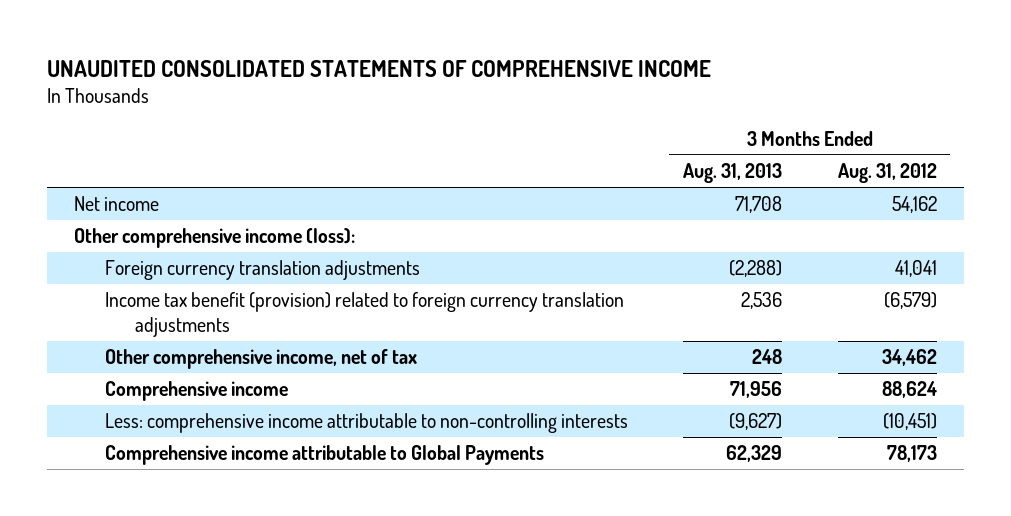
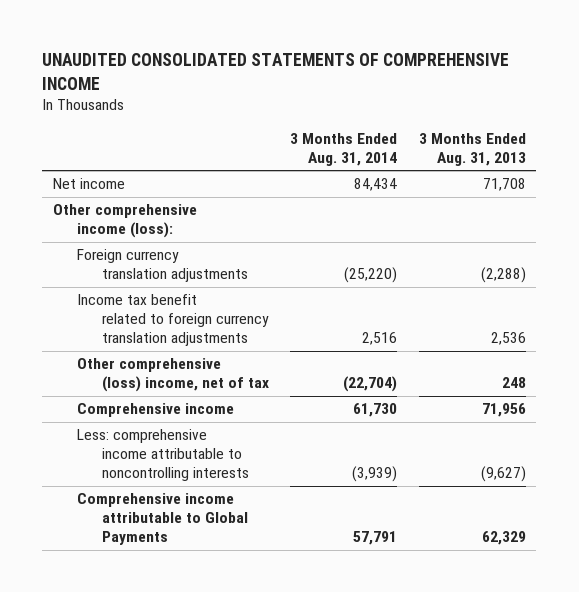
[837,163,937,184] Aug. 31, 2012 -> none
none -> [290,132,398,166] 3 Months Ended Aug. 31, 2014
[104,292,624,337] Income tax benefit (provision) related to foreign currency translation adjustments -> [77,294,269,347] Income tax benefit related to foreign currency translation adjustments
[104,349,417,370] Other comprehensive income, net of tax -> [77,358,269,393] Other comprehensive (loss) income, net of tax
[104,413,628,434] Less: comprehensive income attributable to non-controlling interests -> [77,429,249,482] Less: comprehensive income attributable to noncontrolling interests

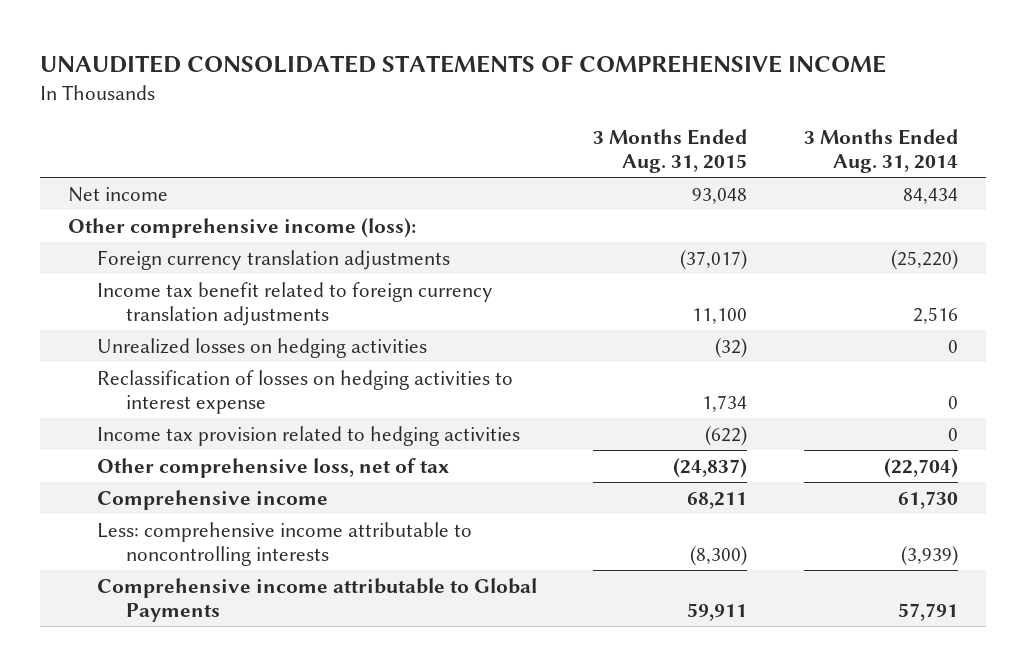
[418,132,526,166] 3 Months Ended Aug. 31, 2013 -> none
none -> [593,128,748,174] 3 Months Ended Aug. 31, 2015
none -> [97,337,428,358] Unrealized losses on hedging activities
none -> [97,369,514,415] Reclassification of losses on hedging activities to interest expense
none -> [97,425,521,446] Income tax provision related to hedging activities
[77,358,269,393] Other comprehensive (loss) income, net of tax -> [97,457,450,478] Other comprehensive loss, net of tax

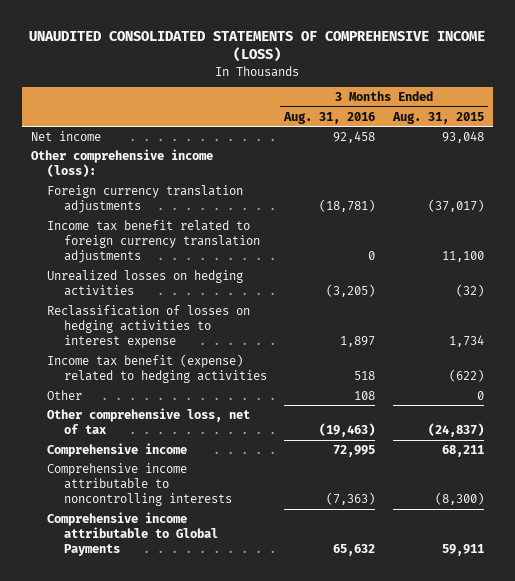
[40,55,887,74] UNAUDITED CONSOLIDATED STATEMENTS OF COMPREHENSIVE INCOME -> [29,30,486,63] UNAUDITED CONSOLIDATED STATEMENTS OF COMPREHENSIVE INCOME (LOSS)
[803,128,958,174] 3 Months Ended Aug. 31, 2014 -> none
none -> [283,111,376,124] Aug. 31, 2016
[97,425,521,446] Income tax provision related to hedging activities -> [47,353,267,384] Income tax benefit (expense) related to hedging activities
none -> [47,389,83,400] Other
[97,521,473,567] Less: comprehensive income attributable to noncontrolling interests -> [47,462,232,507] Comprehensive income attributable to noncontrolling interests

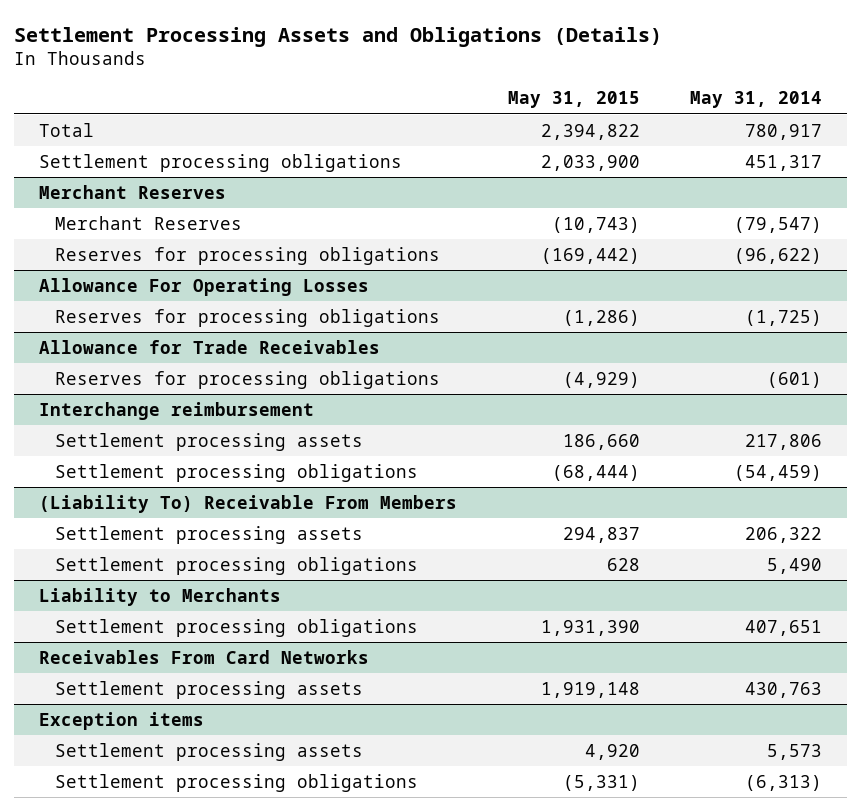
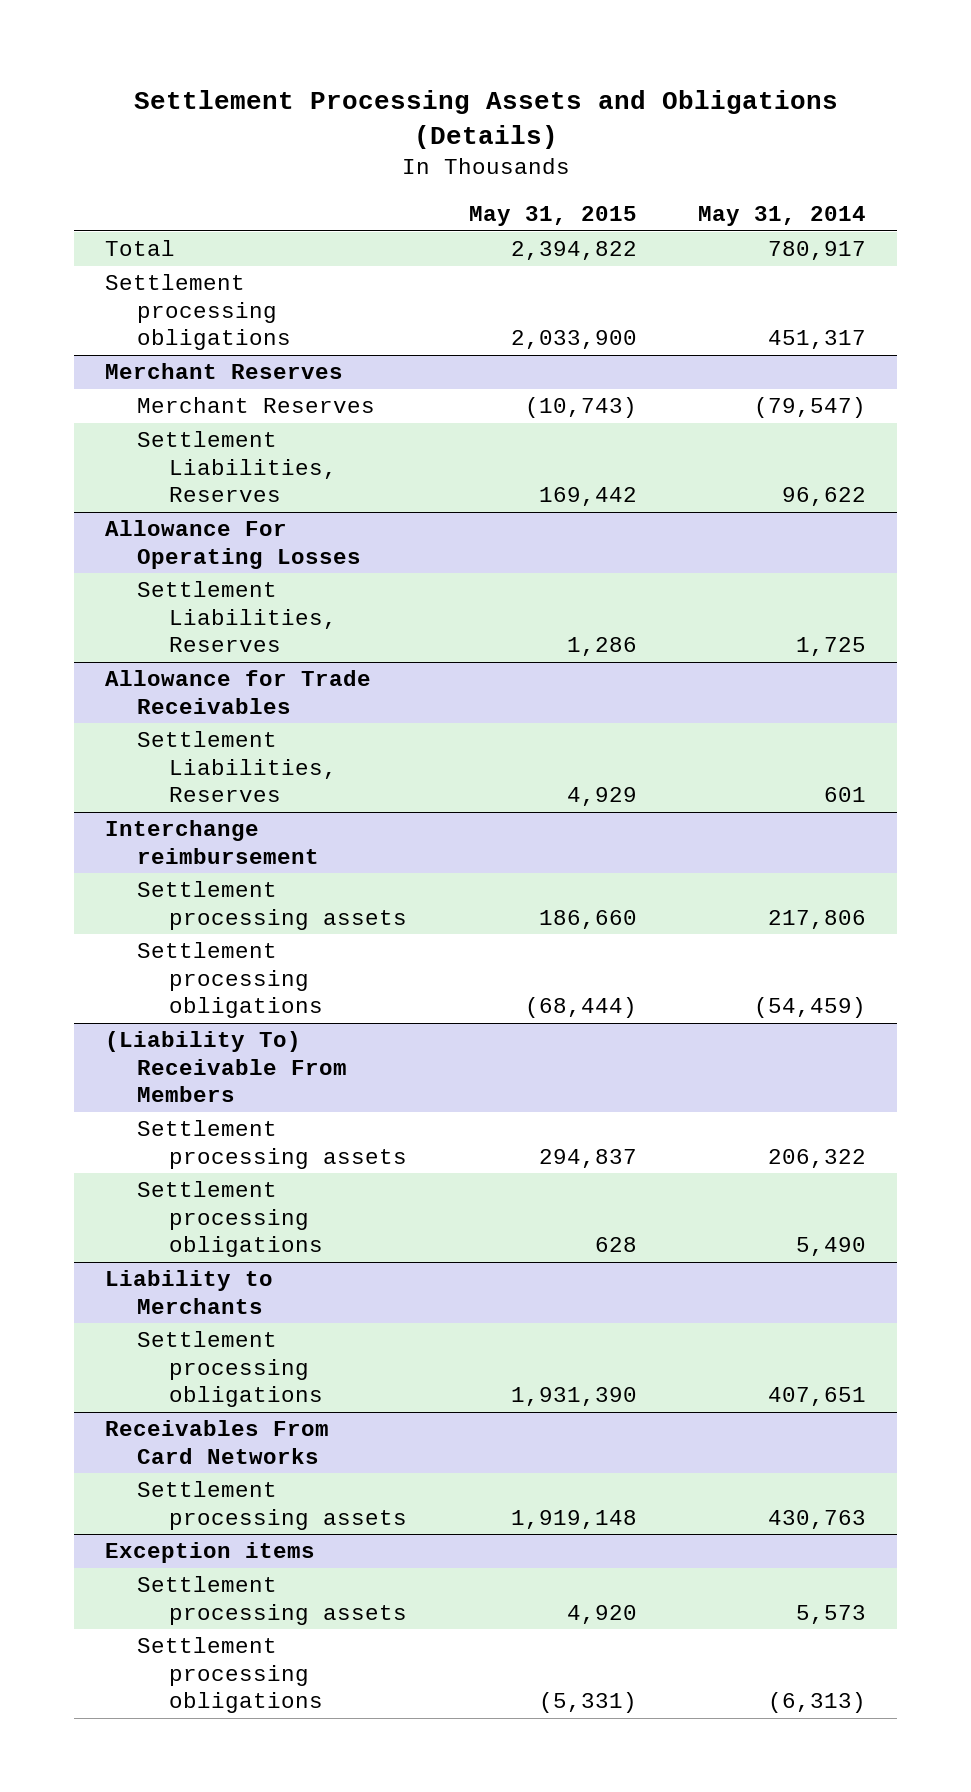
[54,246,440,265] Reserves for processing obligations -> none
none -> [136,431,337,503] Settlement Liabilities, Reserves
[54,308,440,327] Reserves for processing obligations -> none
none -> [136,581,337,653] Settlement Liabilities, Reserves
[54,370,440,389] Reserves for processing obligations -> none
none -> [136,731,337,803] Settlement Liabilities, Reserves

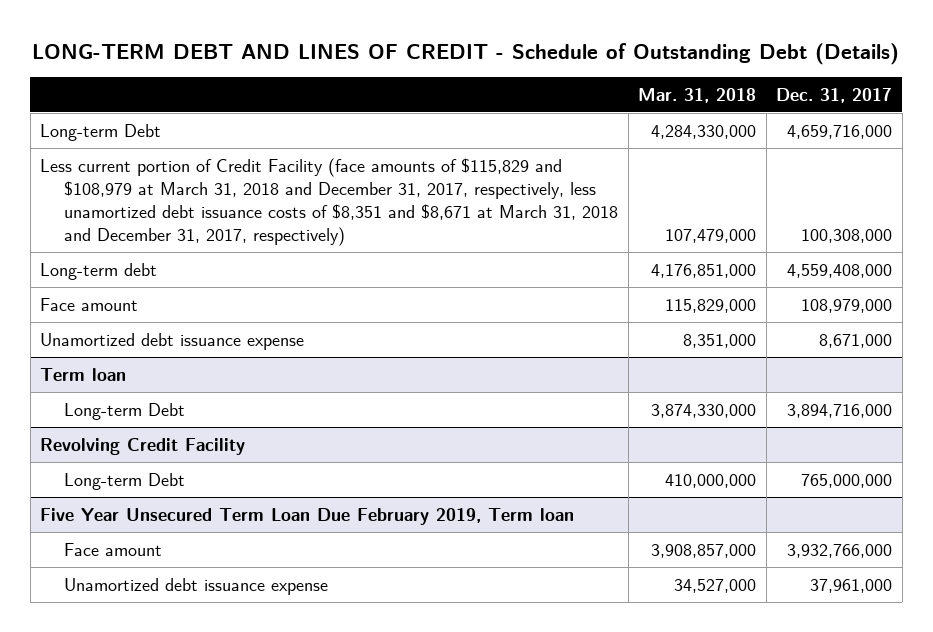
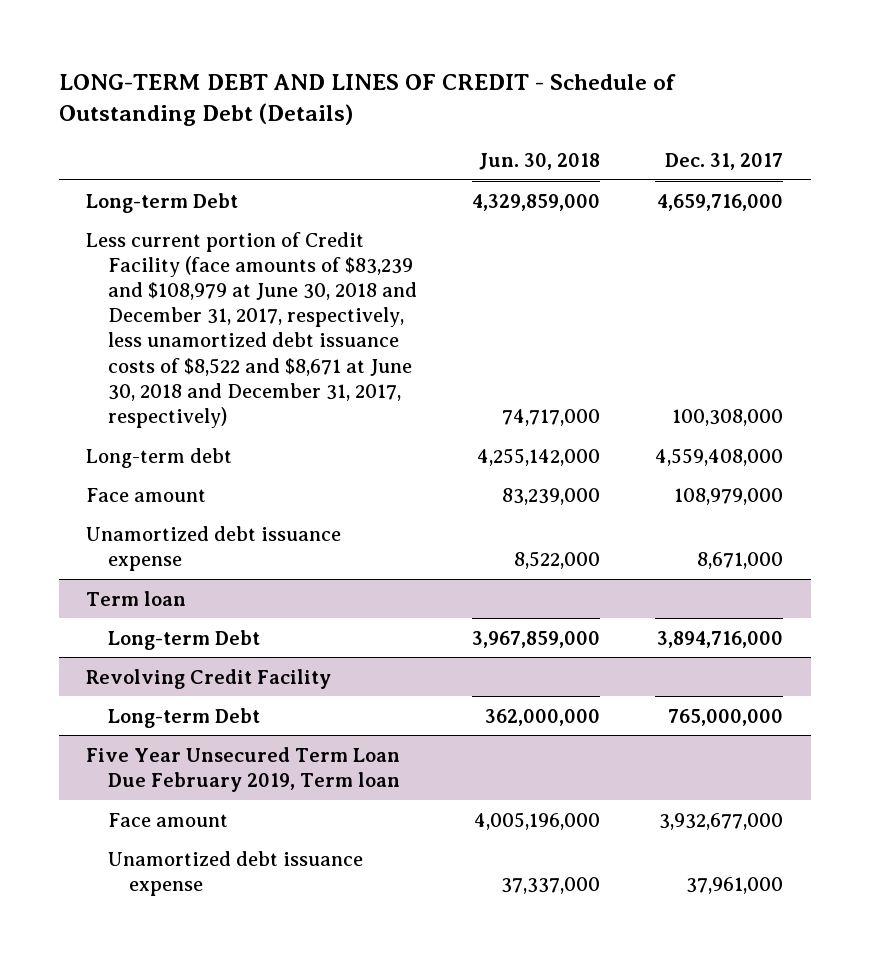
[638,87,757,103] Mar. 31, 2018 -> none
none -> [479,152,601,170] Jun. 30, 2018
[40,157,619,247] Less current portion of Credit Facility (face amounts of $115,829 and $108,979 at March 31, 2018 and December 31, 2017, respectively, less unamortized debt issuance costs of $8,351 and $8,671 at March 31, 2018 and December 31, 2017, respectively) -> [86,231,417,429] Less current portion of Credit Facility (face amounts of $83,239 and $108,979 at June 30, 2018 and December 31, 2017, respectively, less unamortized debt issuance costs of $8,522 and $8,671 at June 30, 2018 and December 31, 2017, respectively)
[787,543,893,558] 3,932,766,000 -> [659,812,784,830] 3,932,677,000

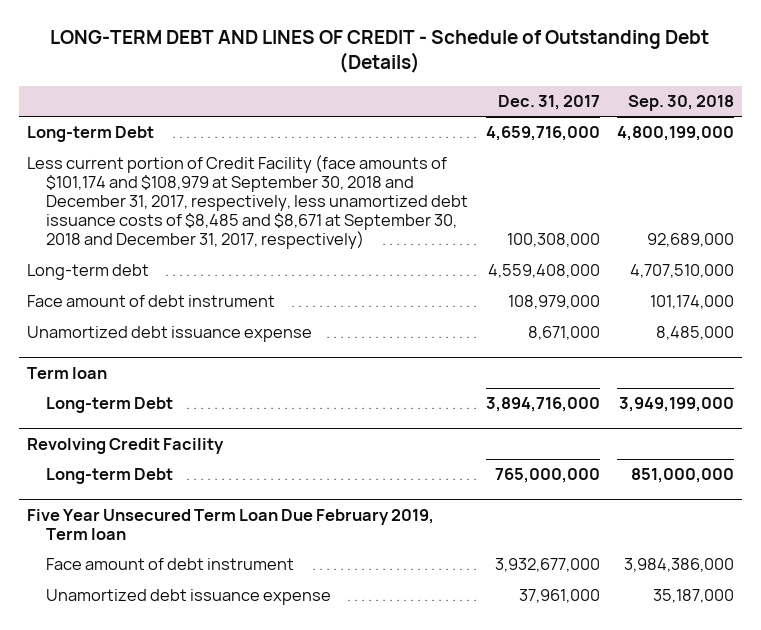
[479,152,601,170] Jun. 30, 2018 -> none
none -> [627,95,734,112] Sep. 30, 2018
[86,231,417,429] Less current portion of Credit Facility (face amounts of $83,239 and $108,979 at June 30, 2018 and December 31, 2017, respectively, less unamortized debt issuance costs of $8,522 and $8,671 at June 30, 2018 and December 31, 2017, respectively) -> [27,155,469,250] Less current portion of Credit Facility (face amounts of $101,174 and $108,979 at September 30, 2018 and December 31, 2017, respectively, less unamortized debt issuance costs of $8,485 and $8,671 at September 30, 2018 and December 31, 2017, respectively)
[86,487,207,502] Face amount -> [27,295,276,308] Face amount of debt instrument
[107,812,228,827] Face amount -> [46,558,295,571] Face amount of debt instrument

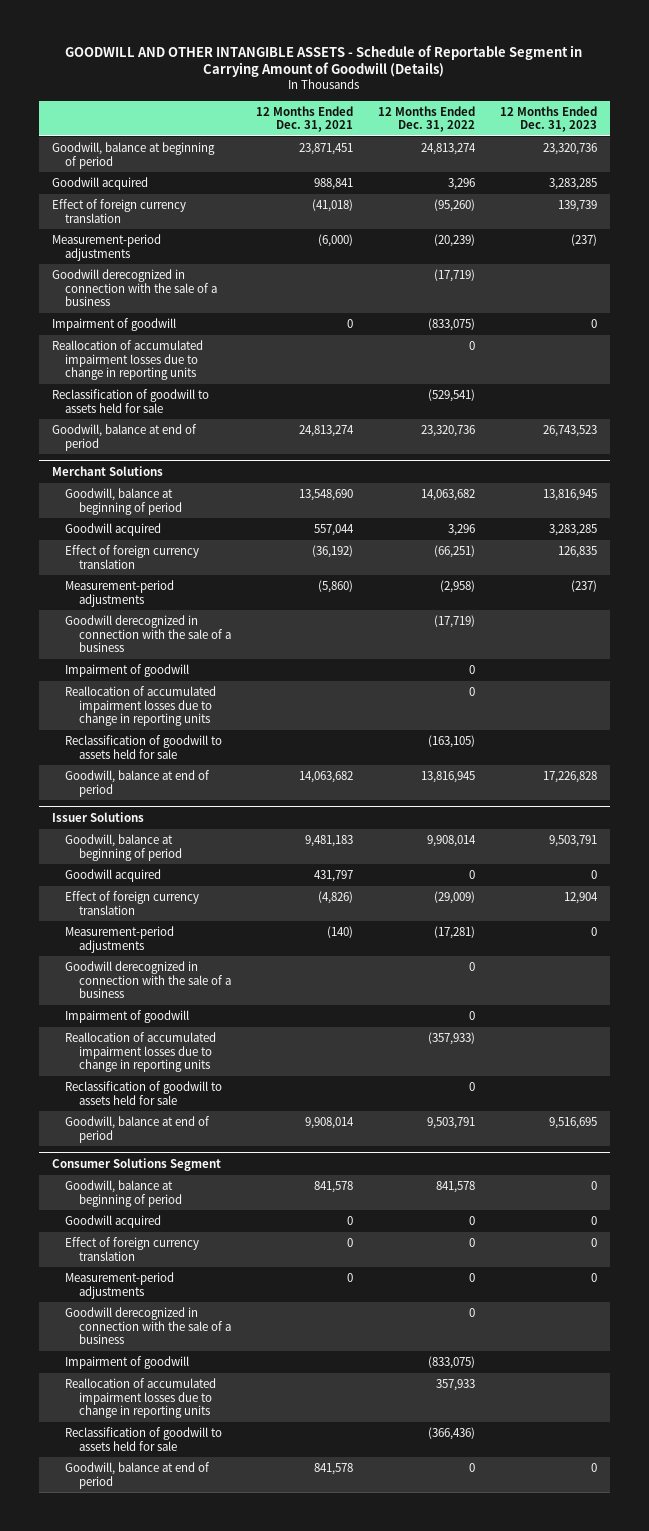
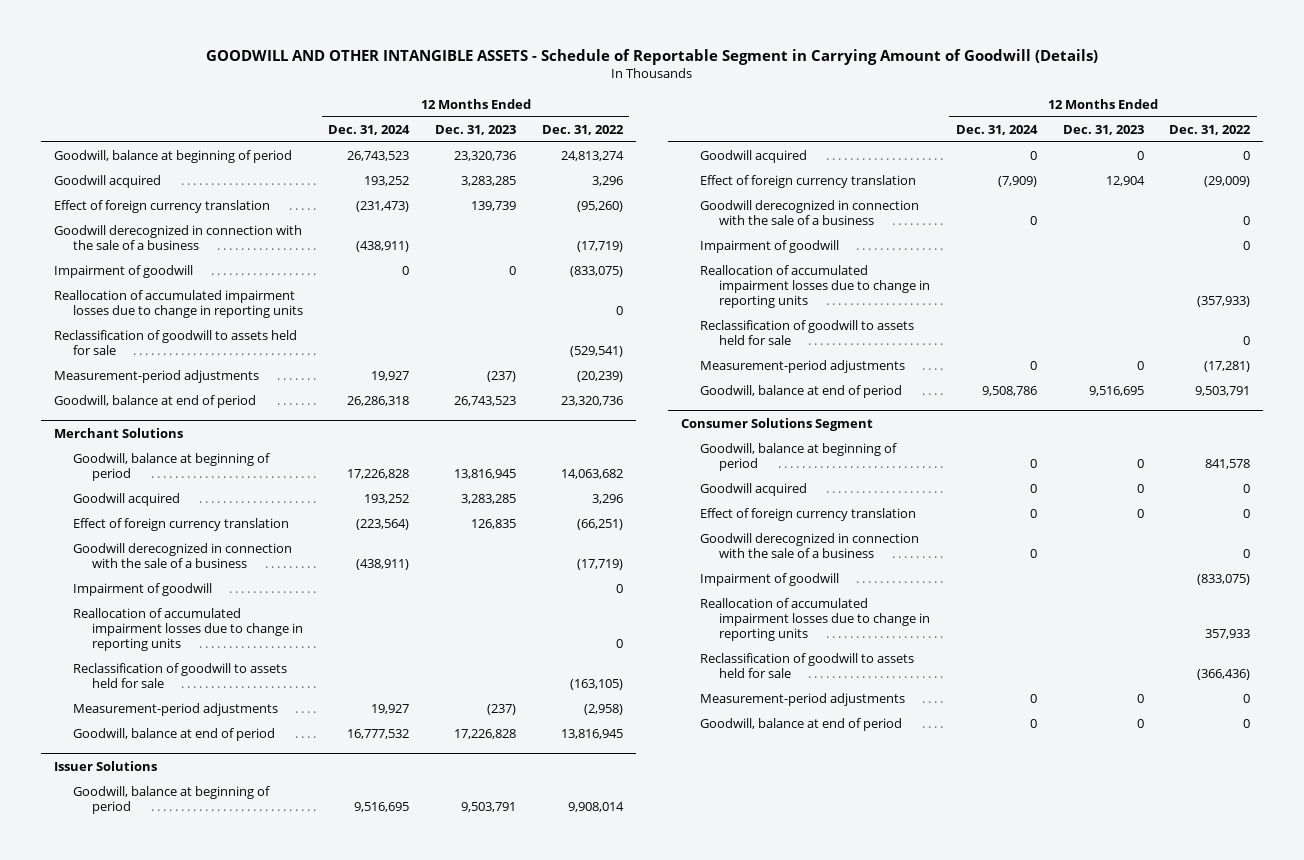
[255,105,353,133] 12 Months Ended Dec. 31, 2021 -> none
none -> [328,124,411,135] Dec. 31, 2024
[51,233,161,261] Measurement-period adjustments -> [53,370,259,384] Measurement-period adjustments
[65,579,175,607] Measurement-period adjustments -> [72,703,278,717] Measurement-period adjustments
[65,925,175,953] Measurement-period adjustments -> [700,360,906,374] Measurement-period adjustments
[65,1271,175,1299] Measurement-period adjustments -> [700,693,906,707] Measurement-period adjustments

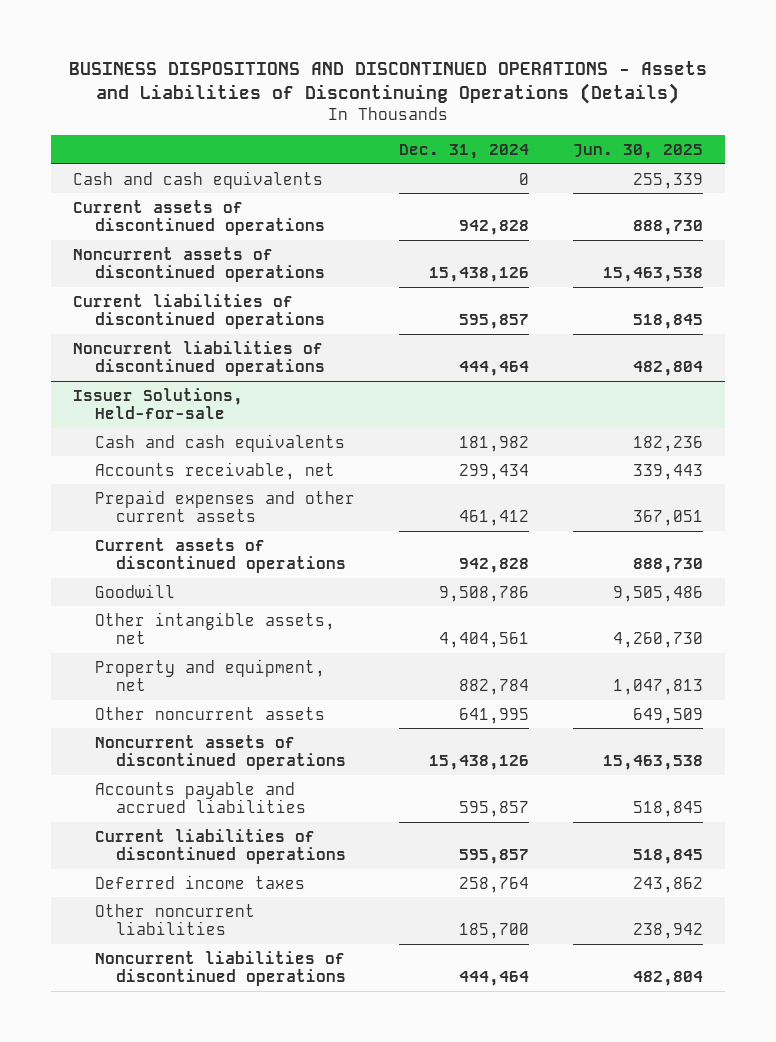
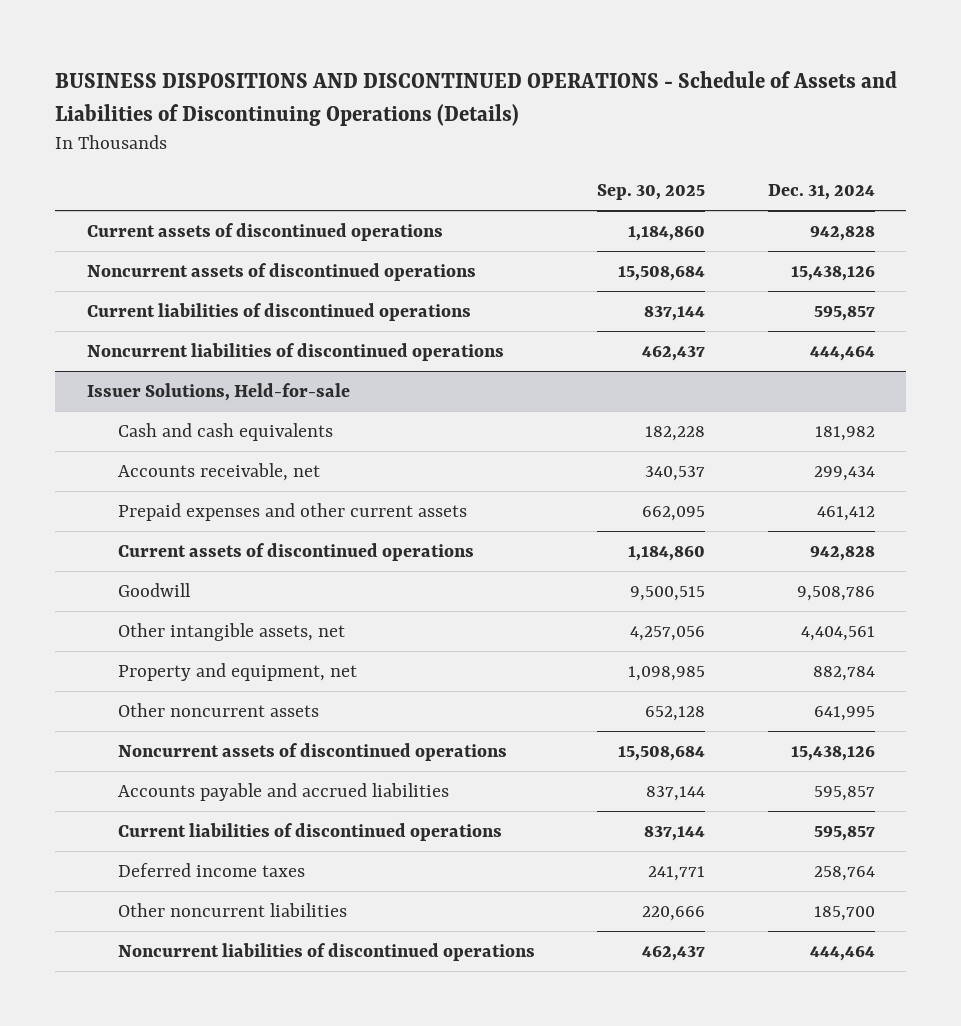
[69,60,708,104] BUSINESS DISPOSITIONS AND DISCONTINUED OPERATIONS - Assets and Liabilities of Discontinuing Operations (Details) -> [55,71,898,126] BUSINESS DISPOSITIONS AND DISCONTINUED OPERATIONS - Schedule of Assets and Liabilities of Discontinuing Operations (Details)
[573,143,704,159] Jun. 30, 2025 -> none
none -> [597,184,706,201] Sep. 30, 2025
[72,170,323,189] Cash and cash equivalents -> none

